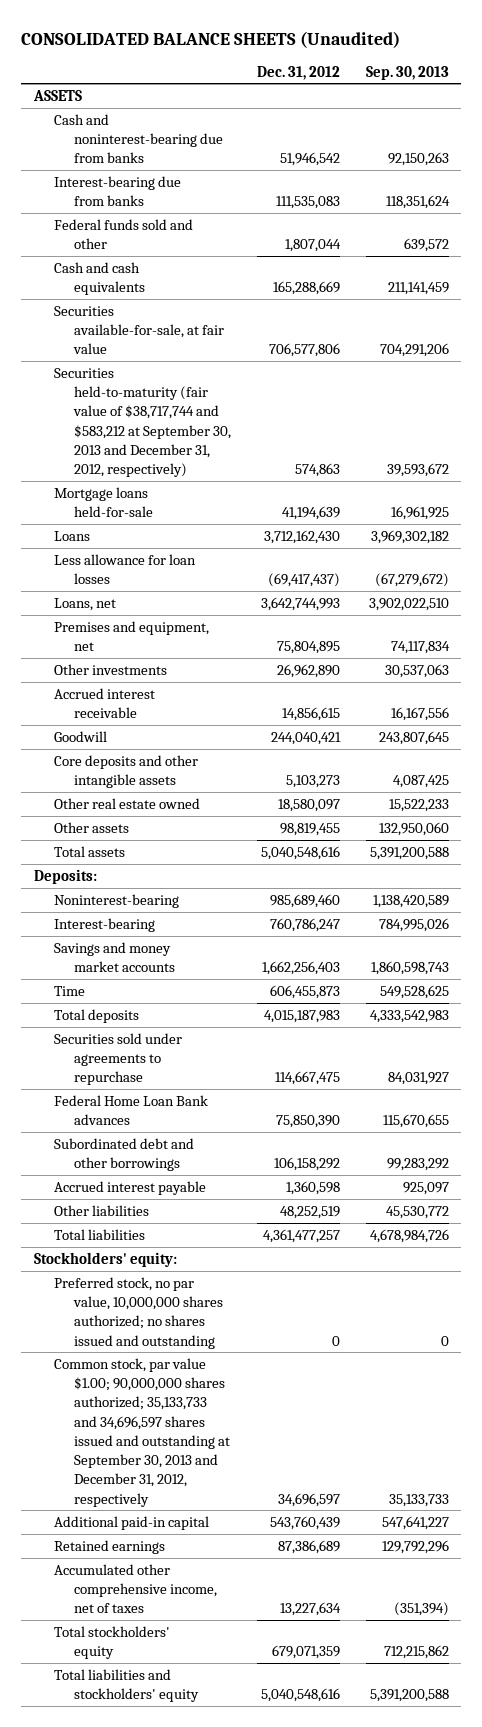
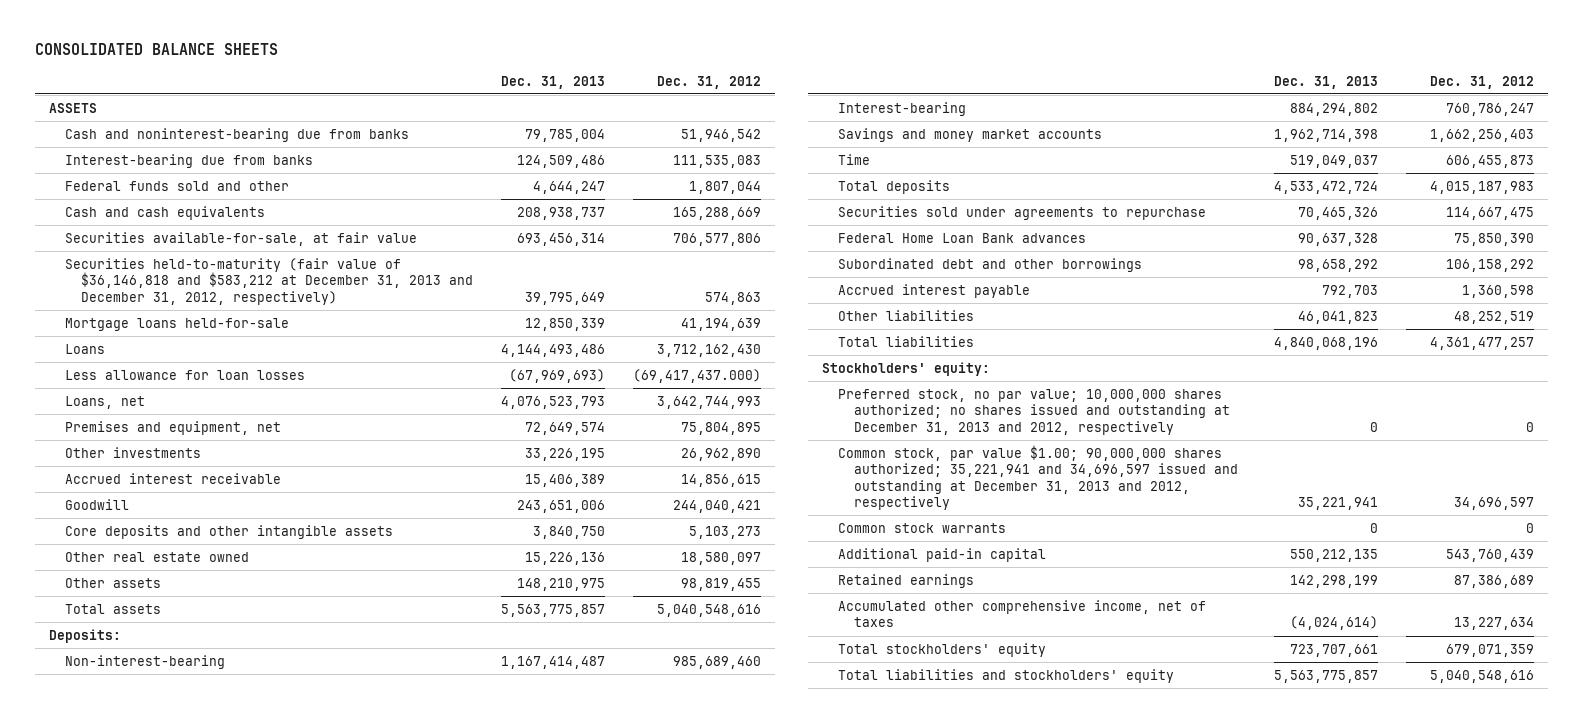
[21,30,401,48] CONSOLIDATED BALANCE SHEETS (Unaudited) -> [34,42,278,55] CONSOLIDATED BALANCE SHEETS
[365,65,449,80] Sep. 30, 2013 -> none
none -> [501,75,606,89] Dec. 31, 2013
[54,367,232,478] Securities held-to-maturity (fair value of $38,717,744 and $583,212 at September 30, 2013 and December 31, 2012, respectively) -> [64,257,473,305] Securities held-to-maturity (fair value of $36,146,818 and $583,212 at December 31, 2013 and December 31, 2012, respectively)
[267,573,340,588] (69,417,437) -> [633,368,762,383] (69,417,437.000)
[54,893,180,908] Noninterest-bearing -> [64,654,225,669] Non-interest-bearing
[54,1276,224,1349] Preferred stock, no par value, 10,000,000 shares authorized; no shares issued and outstanding -> [837,388,1230,435] Preferred stock, no par value; 10,000,000 shares authorized; no shares issued and outstanding at December 31, 2013 and 2012, respectively
[54,1357,231,1507] Common stock, par value $1.00; 90,000,000 shares authorized; 35,133,733 and 34,696,597 shares issued and outstanding at September 30, 2013 and December 31, 2012, respectively -> [837,444,1238,511] Common stock, par value $1.00; 90,000,000 shares authorized; 35,221,941 and 34,696,597 issued and outstanding at December 31, 2013 and 2012, respectively
none -> [837,522,1006,533] Common stock warrants

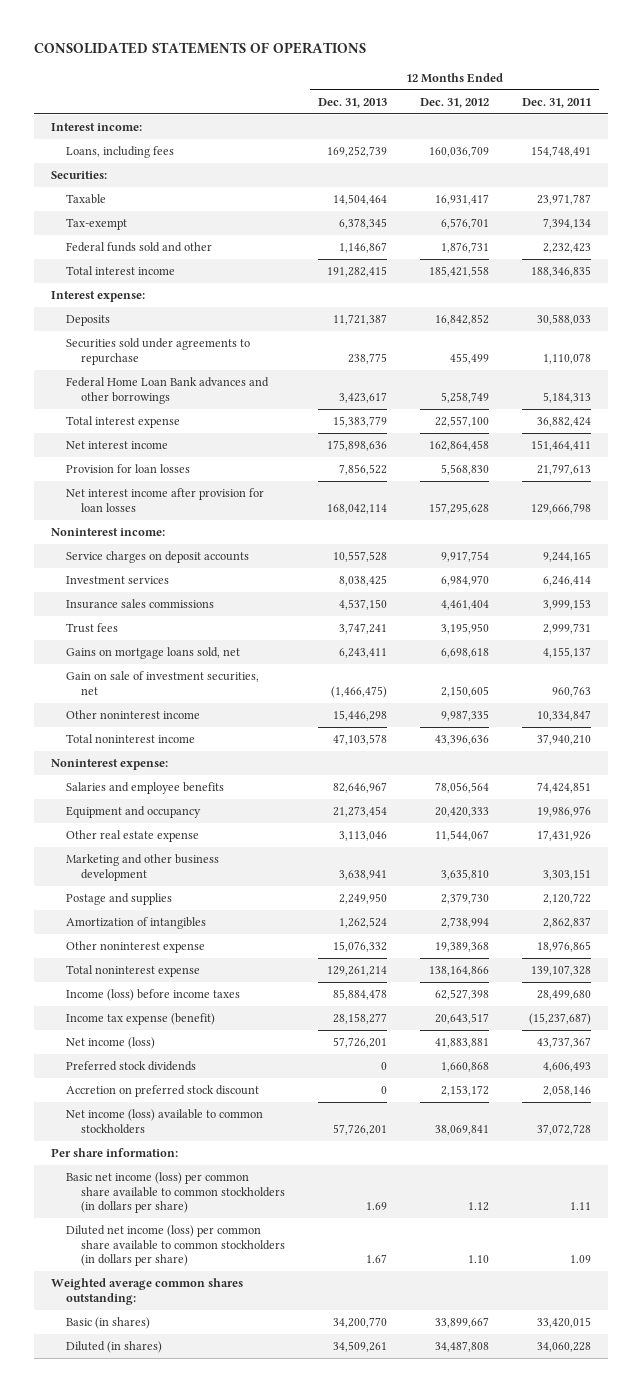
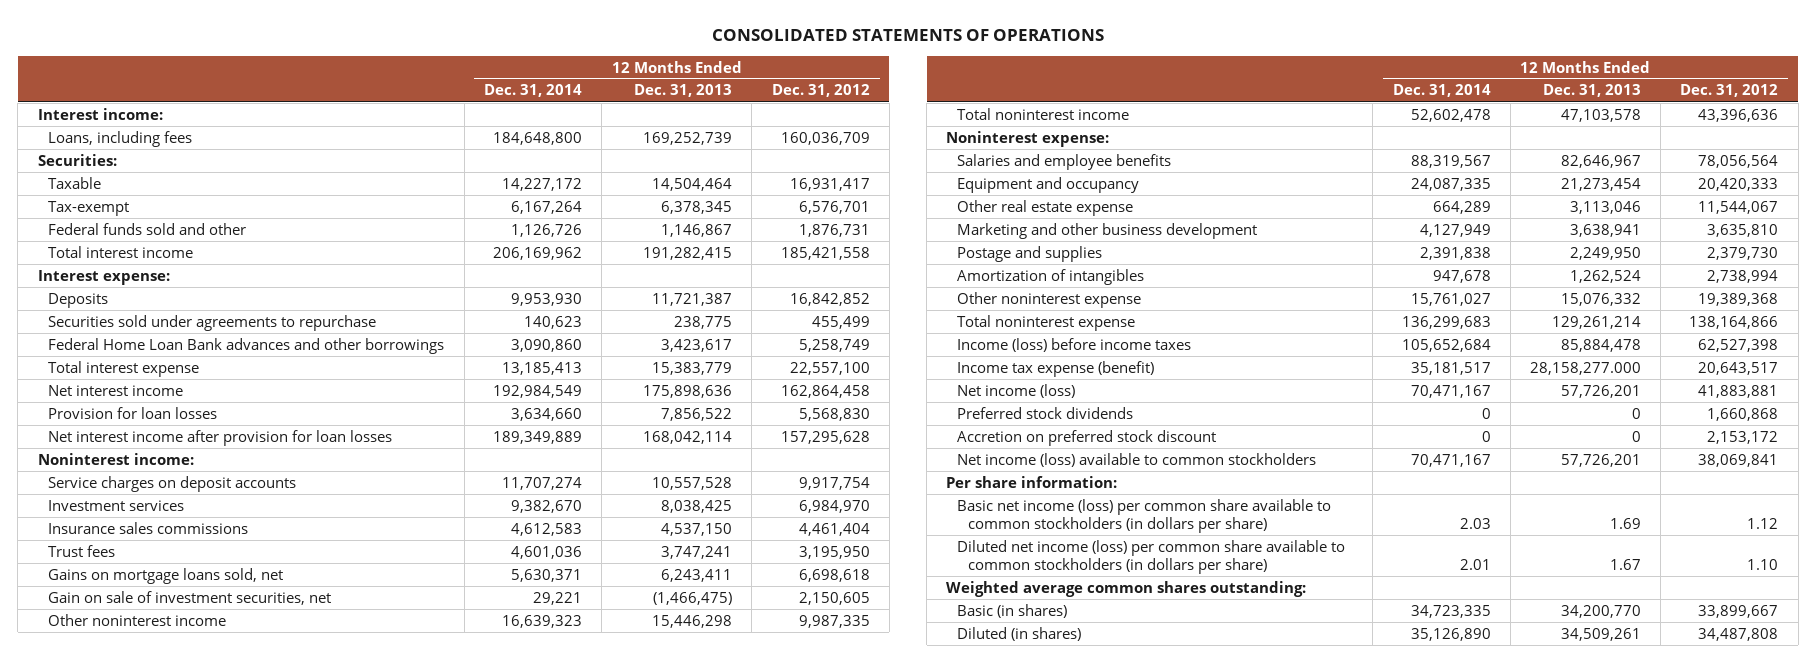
[522,97,592,108] Dec. 31, 2011 -> none
none -> [483,84,582,98] Dec. 31, 2014
[332,1013,387,1025] 28,158,277 -> [1529,361,1641,375] 28,158,277.000

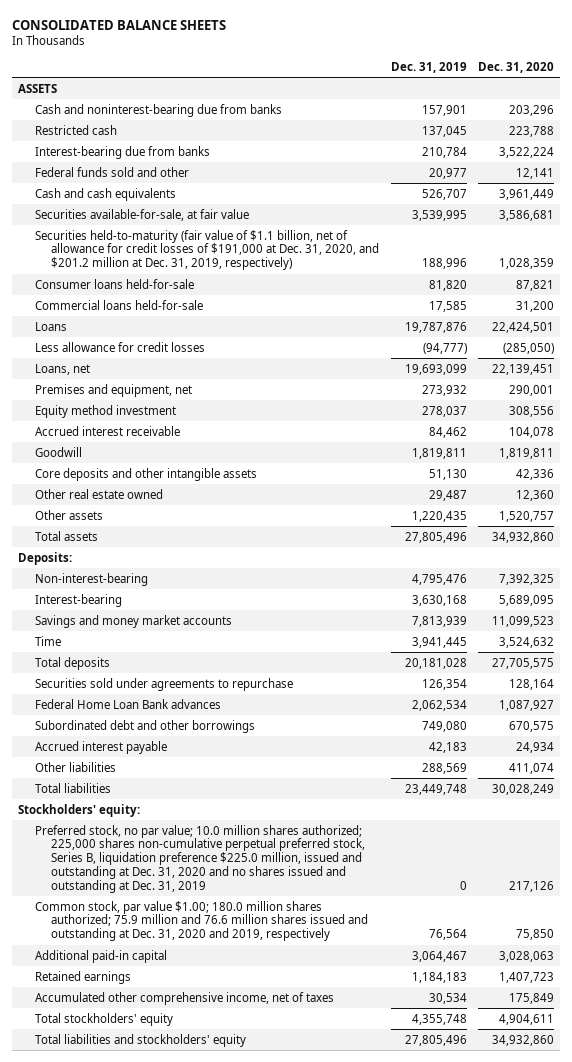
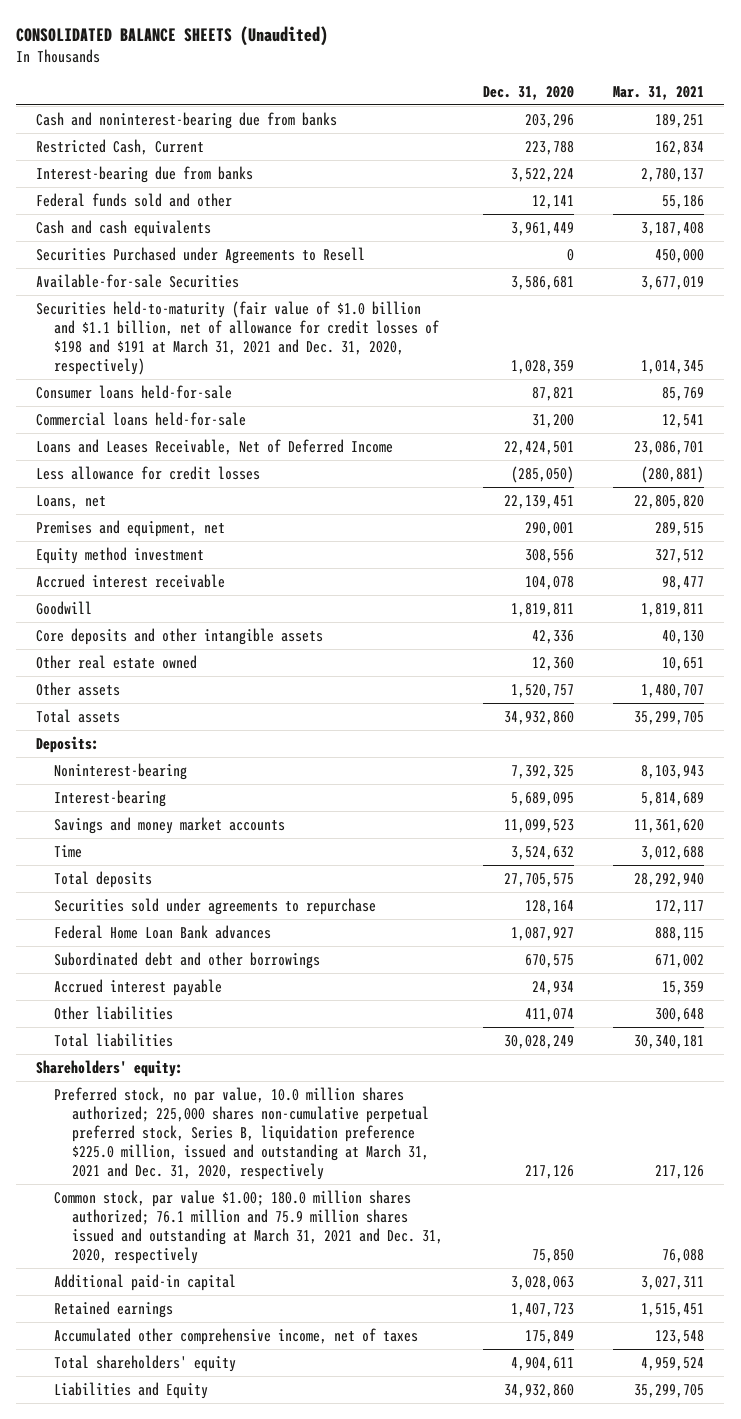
[12,19,227,30] CONSOLIDATED BALANCE SHEETS -> [16,25,329,46] CONSOLIDATED BALANCE SHEETS (Unaudited)
[390,61,467,73] Dec. 31, 2019 -> none
none -> [613,85,705,100] Mar. 31, 2021
[17,83,57,93] ASSETS -> none
[34,124,117,135] Restricted cash -> [36,139,205,156] Restricted Cash, Current
none -> [36,247,366,265] Securities Purchased under Agreements to Resell
[34,208,249,221] Securities available-for-sale, at fair value -> [36,274,240,289] Available-for-sale Securities
[34,229,380,271] Securities held-to-maturity (fair value of $1.1 billion, net of allowance for credit losses of $191,000 at Dec. 31, 2020, and $201.2 million at Dec. 31, 2019, respectively) -> [36,301,440,375] Securities held-to-maturity (fair value of $1.0 billion and $1.1 billion, net of allowance for credit losses of $198 and $191 at March 31, 2021 and Dec. 31, 2020, respectively)
[34,321,67,331] Loans -> [36,439,394,456] Loans and Leases Receivable, Net of Deferred Income
[34,572,148,586] Non-interest-bearing -> [54,763,188,781] Noninterest-bearing
[17,803,140,817] Stockholders' equity: -> [36,1060,184,1078] Shareholders' equity:
[34,824,366,894] Preferred stock, no par value; 10.0 million shares authorized; 225,000 shares non-cumulative perpetual preferred stock, Series B, liquidation preference $225.0 million, issued and outstanding at Dec. 31, 2020 and no shares issued and outstanding at Dec. 31, 2019 -> [54,1087,430,1180] Preferred stock, no par value, 10.0 million shares authorized; 225,000 shares non-cumulative perpetual preferred stock, Series B, liquidation preference $225.0 million, issued and outstanding at March 31, 2021 and Dec. 31, 2020, respectively
[34,900,369,942] Common stock, par value $1.00; 180.0 million shares authorized; 75.9 million and 76.6 million shares issued and outstanding at Dec. 31, 2020 and 2019, respectively -> [54,1190,444,1264] Common stock, par value $1.00; 180.0 million shares authorized; 76.1 million and 75.9 million shares issued and outstanding at March 31, 2021 and Dec. 31, 2020, respectively
[34,1012,173,1026] Total stockholders' equity -> [54,1355,237,1373] Total shareholders' equity
[34,1033,246,1047] Total liabilities and stockholders' equity -> [54,1382,209,1400] Liabilities and Equity

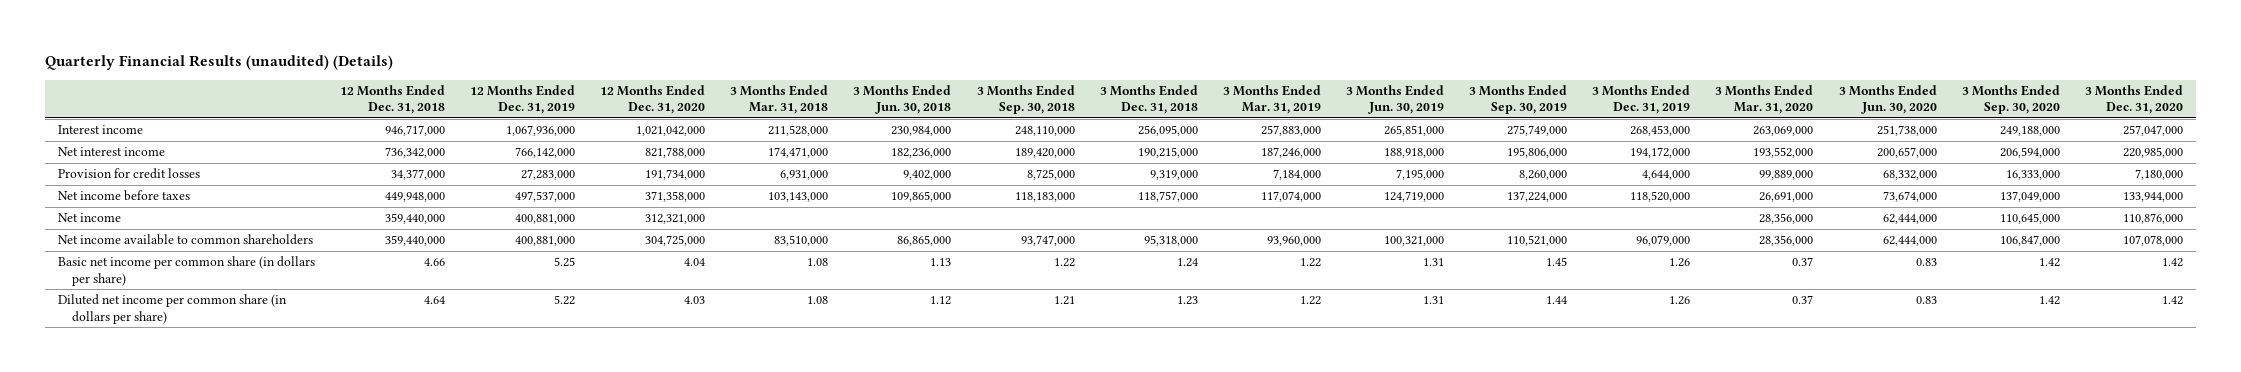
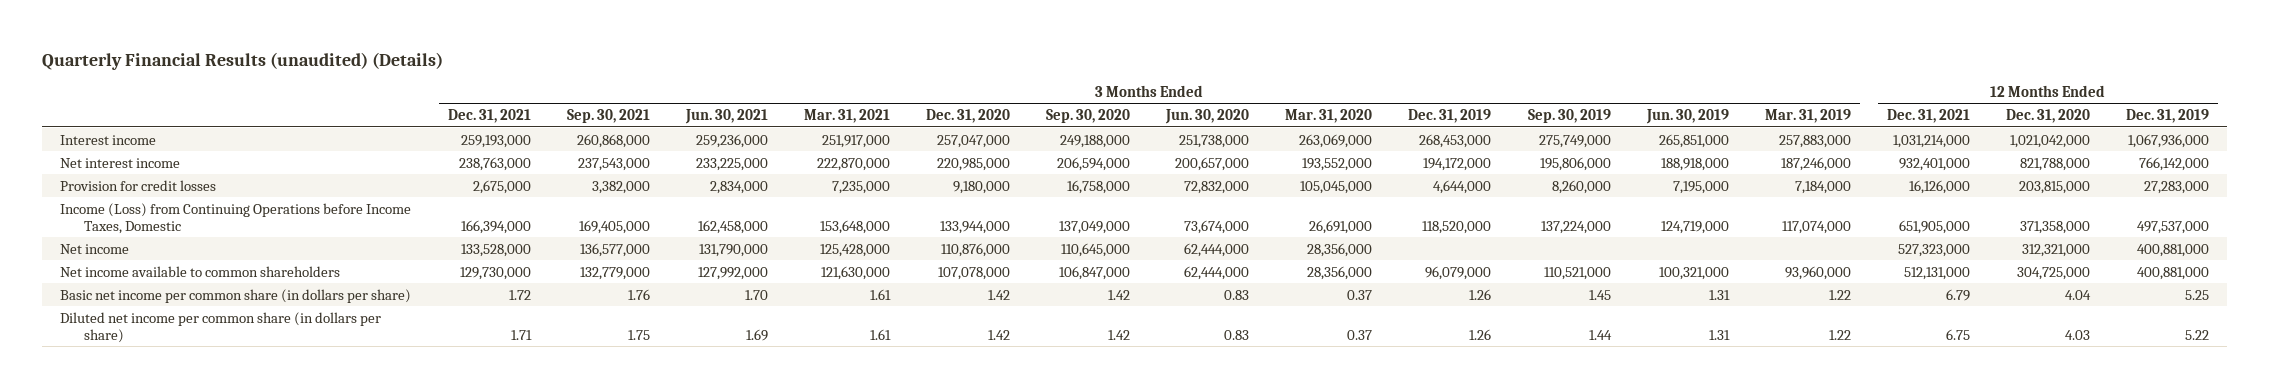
[339,85,445,115] 12 Months Ended Dec. 31, 2018 -> none
[730,85,829,115] 3 Months Ended Mar. 31, 2018 -> none
[853,85,952,115] 3 Months Ended Jun. 30, 2018 -> none
[976,85,1075,115] 3 Months Ended Sep. 30, 2018 -> none
[1099,85,1198,115] 3 Months Ended Dec. 31, 2018 -> none
none -> [447,109,531,124] Dec. 31, 2021
none -> [566,109,650,124] Sep. 30, 2021
none -> [684,109,768,125] Jun. 30, 2021
none -> [803,109,890,124] Mar. 31, 2021
none -> [1886,109,1970,124] Dec. 31, 2021
[645,169,706,181] 191,734,000 -> [2018,180,2090,194] 203,815,000
[1759,170,1814,181] 99,889,000 -> [1300,180,1373,194] 105,045,000
[1882,170,1937,181] 68,332,000 -> [1184,180,1250,194] 72,832,000
[2005,170,2060,181] 16,333,000 -> [1067,179,1131,194] 16,758,000
[2134,169,2183,181] 7,180,000 -> [953,180,1011,194] 9,180,000
[57,190,190,202] Net income before taxes -> [60,202,412,235] Income (Loss) from Continuing Operations before Income Taxes, Domestic

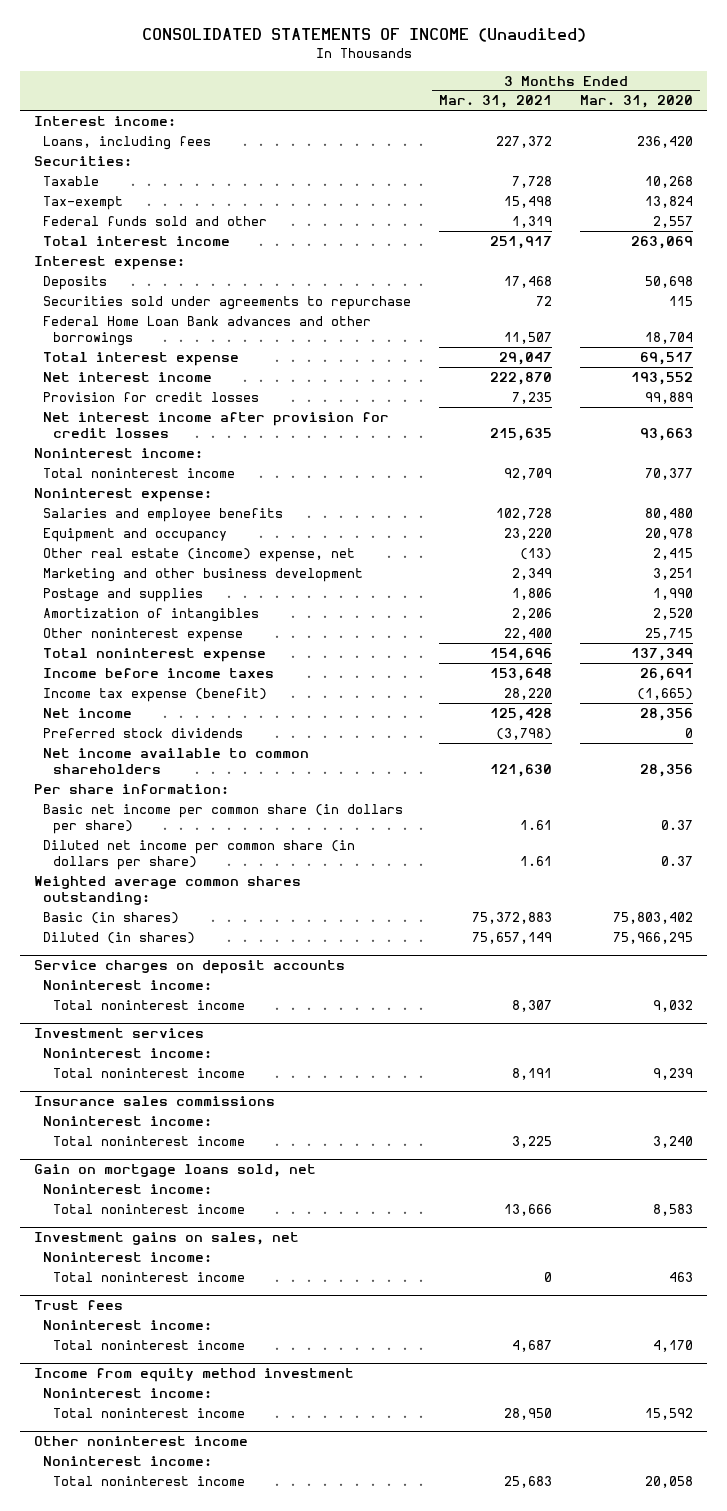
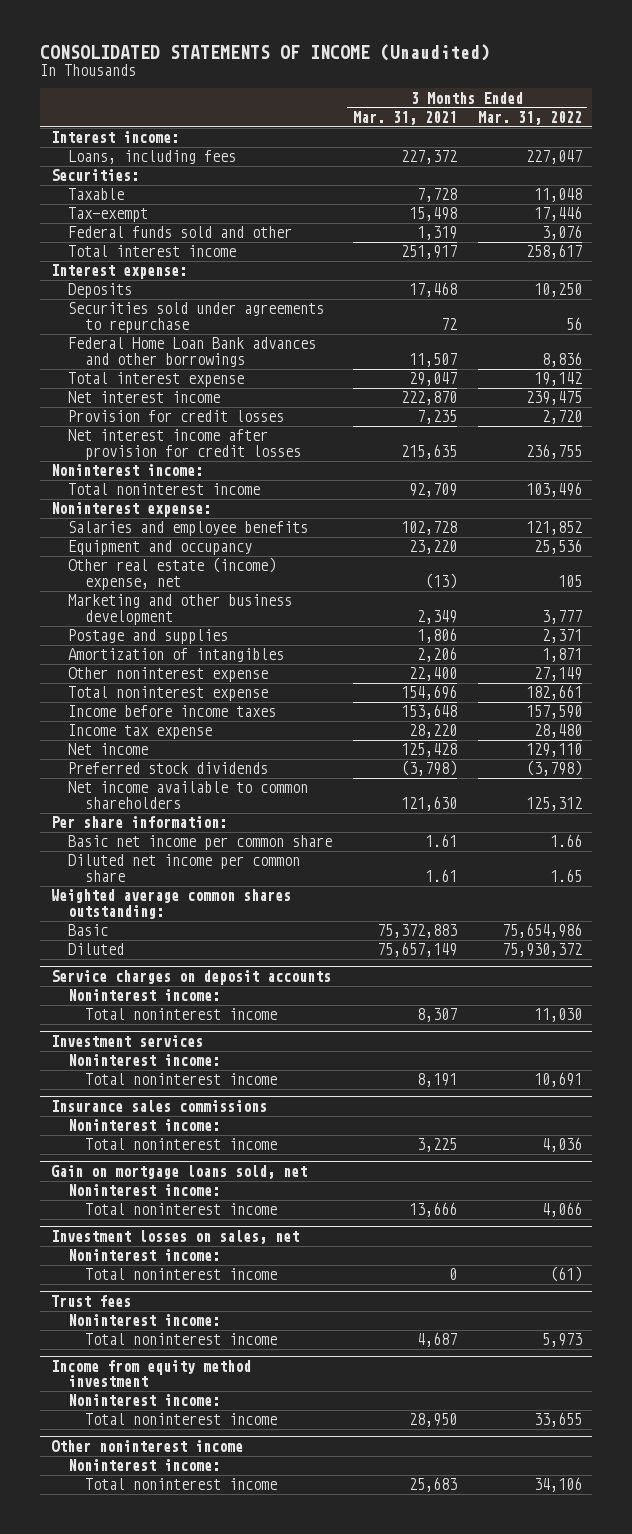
[580,95,694,109] Mar. 31, 2020 -> none
none -> [477,111,582,126] Mar. 31, 2022
[43,687,268,702] Income tax expense (benefit) -> [67,724,212,740] Income tax expense
[43,803,404,834] Basic net income per common share (in dollars per share) -> [67,835,332,851] Basic net income per common share
[43,839,356,870] Diluted net income per common share (in dollars per share) -> [67,854,300,882] Diluted net income per common share
[43,911,180,924] Basic (in shares) -> [67,924,108,937] Basic
[43,931,196,944] Diluted (in shares) -> [67,943,124,956] Diluted
[33,1231,299,1245] Investment gains on sales, net -> [50,1229,299,1244] Investment losses on sales, net

